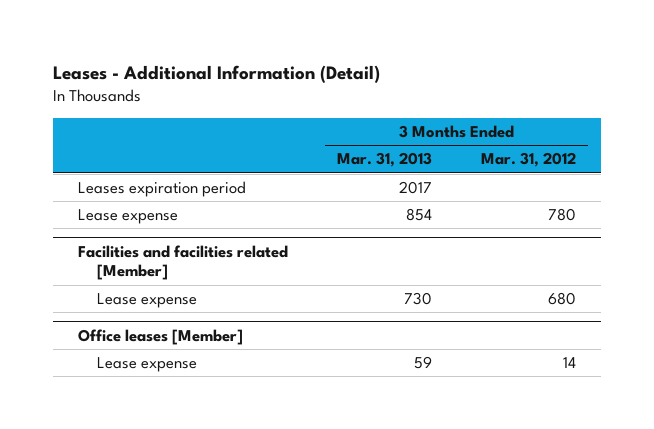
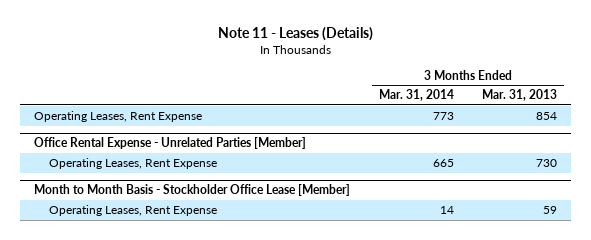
[53,65,381,84] Leases - Additional Information (Detail) -> [217,27,373,42] Note 11 - Leases (Details)
[481,152,577,168] Mar. 31, 2012 -> none
none -> [378,89,454,102] Mar. 31, 2014
[77,181,246,198] Leases expiration period -> none
[77,244,288,281] Facilities and facilities related [Member] -> none
[77,328,243,345] Office leases [Member] -> none
[77,209,178,225] Lease expense -> [34,111,203,123] Operating Leases, Rent Expense
none -> [34,137,307,150] Office Rental Expense - Unrelated Parties [Member]
[97,293,198,309] Lease expense -> [48,158,217,170] Operating Leases, Rent Expense
none -> [34,184,351,197] Month to Month Basis - Stockholder Office Lease [Member]
[97,357,198,373] Lease expense -> [48,205,217,217] Operating Leases, Rent Expense

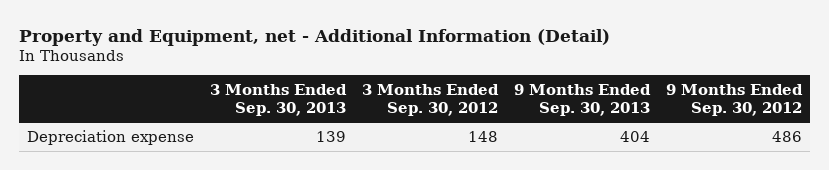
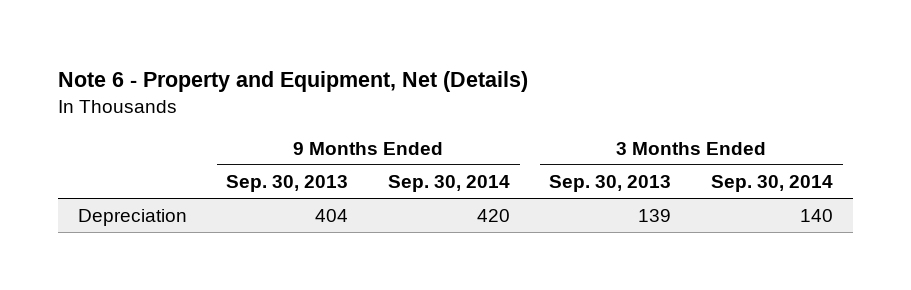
[19,28,611,46] Property and Equipment, net - Additional Information (Detail) -> [58,71,529,93] Note 6 - Property and Equipment, Net (Details)
[362,83,500,117] 3 Months Ended Sep. 30, 2012 -> none
[665,83,803,117] 9 Months Ended Sep. 30, 2012 -> none
none -> [387,174,510,192] Sep. 30, 2014
none -> [711,174,834,192] Sep. 30, 2014
[27,130,195,146] Depreciation expense -> [77,209,187,227] Depreciation

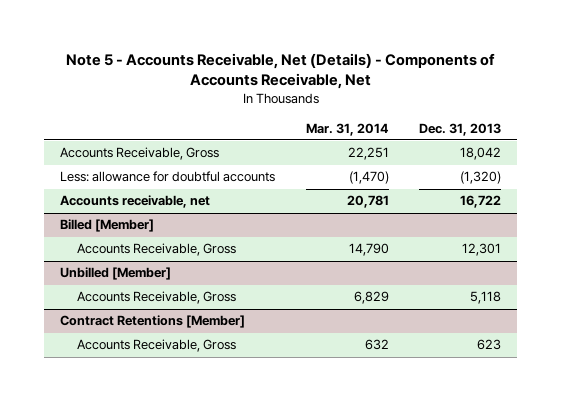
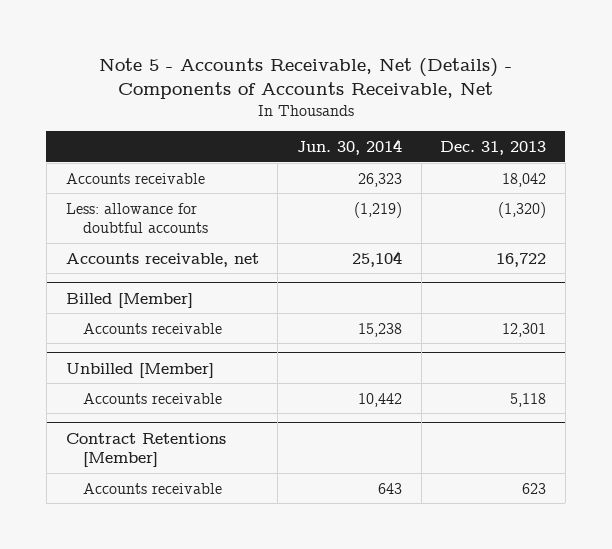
[305,122,389,136] Mar. 31, 2014 -> none
none -> [296,139,402,156] Jun. 30, 2014
[59,147,219,161] Accounts Receivable, Gross -> [65,172,205,184] Accounts receivable
[77,243,237,257] Accounts Receivable, Gross -> [82,322,222,334] Accounts receivable
[77,291,237,305] Accounts Receivable, Gross -> [82,392,222,404] Accounts receivable
[77,339,237,353] Accounts Receivable, Gross -> [82,482,222,494] Accounts receivable

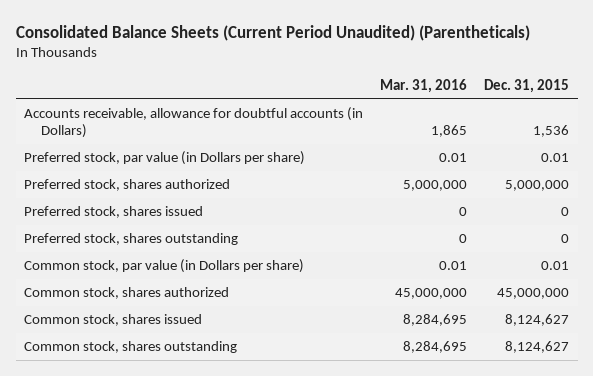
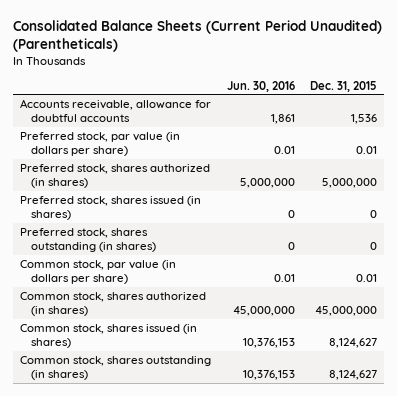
[380,78,468,93] Mar. 31, 2016 -> none
none -> [226,80,295,92] Jun. 30, 2016
[24,107,364,139] Accounts receivable, allowance for doubtful accounts (in Dollars) -> [20,99,212,123] Accounts receivable, allowance for doubtful accounts
[24,151,306,166] Preferred stock, par value (in Dollars per share) -> [20,132,181,157] Preferred stock, par value (in dollars per share)
[24,179,231,192] Preferred stock, shares authorized -> [20,164,211,189] Preferred stock, shares authorized (in shares)
[24,206,204,219] Preferred stock, shares issued -> [20,196,202,221] Preferred stock, shares issued (in shares)
[24,233,239,246] Preferred stock, shares outstanding -> [20,228,157,253] Preferred stock, shares outstanding (in shares)
[24,259,305,274] Common stock, par value (in Dollars per share) -> [20,260,177,285] Common stock, par value (in dollars per share)
[24,287,230,300] Common stock, shares authorized -> [20,292,207,317] Common stock, shares authorized (in shares)
[24,314,203,327] Common stock, shares issued -> [20,324,198,349] Common stock, shares issued (in shares)
[24,341,238,354] Common stock, shares outstanding -> [20,356,212,381] Common stock, shares outstanding (in shares)

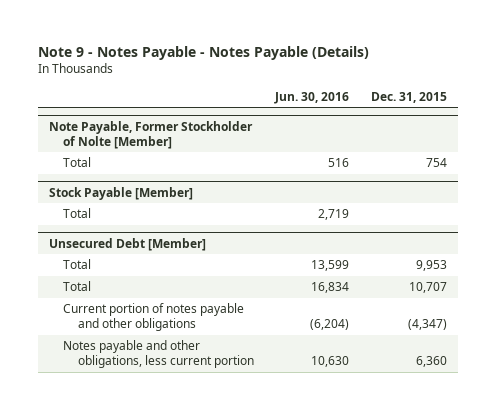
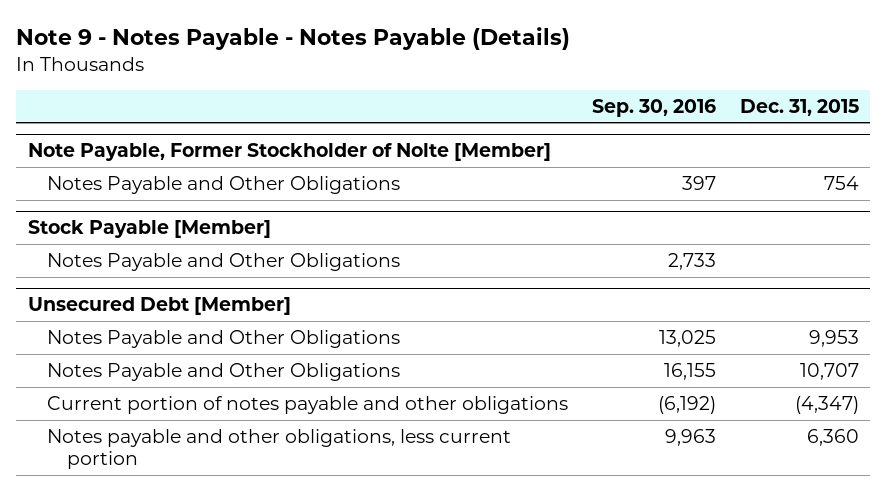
[274,91,350,104] Jun. 30, 2016 -> none
none -> [591,98,716,117] Sep. 30, 2016
[63,157,92,168] Total -> [47,175,401,194] Notes Payable and Other Obligations
[63,208,92,219] Total -> [47,252,401,271] Notes Payable and Other Obligations
[63,259,92,270] Total -> [47,329,401,348] Notes Payable and Other Obligations
[63,281,92,292] Total -> [47,362,401,381] Notes Payable and Other Obligations

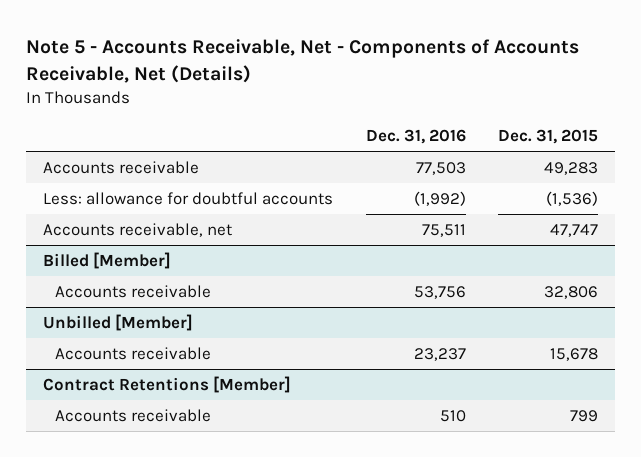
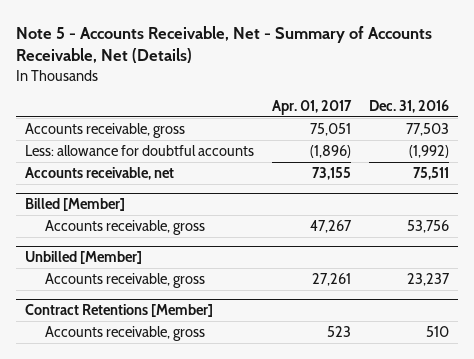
[26,39,580,83] Note 5 - Accounts Receivable, Net - Components of Accounts Receivable, Net (Details) -> [16,25,433,64] Note 5 - Accounts Receivable, Net - Summary of Accounts Receivable, Net (Details)
[498,128,599,144] Dec. 31, 2015 -> none
none -> [272,100,353,116] Apr. 01, 2017
[42,160,199,174] Accounts receivable -> [25,122,186,138] Accounts receivable, gross
[54,284,211,298] Accounts receivable -> [44,219,205,235] Accounts receivable, gross
[54,346,211,360] Accounts receivable -> [44,272,205,288] Accounts receivable, gross
[54,408,211,422] Accounts receivable -> [44,325,205,341] Accounts receivable, gross

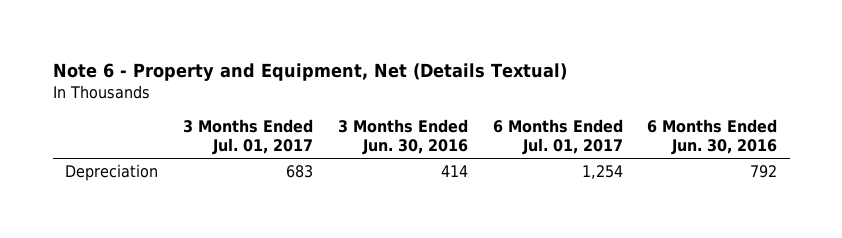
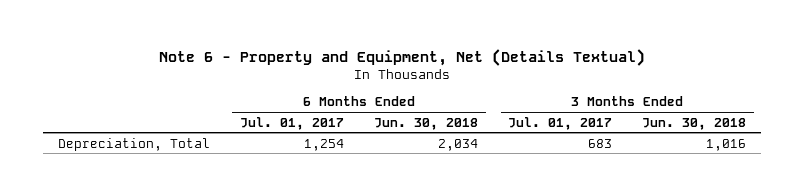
[337,118,468,156] 3 Months Ended Jun. 30, 2016 -> none
[647,118,778,156] 6 Months Ended Jun. 30, 2016 -> none
none -> [374,117,479,130] Jun. 30, 2018
none -> [642,117,747,130] Jun. 30, 2018
[64,164,158,182] Depreciation -> [57,137,210,151] Depreciation, Total

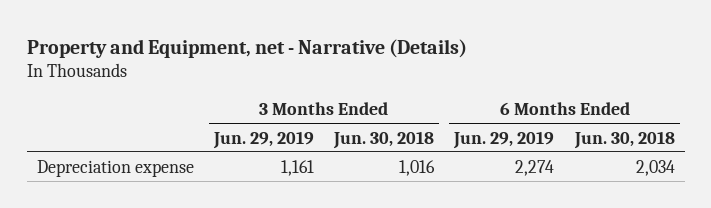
[159,49,646,67] Note 6 - Property and Equipment, Net (Details Textual) -> [26,38,467,58] Property and Equipment, net - Narrative (Details)
[239,116,344,130] Jul. 01, 2017 -> none
[508,116,613,130] Jul. 01, 2017 -> none
none -> [213,130,315,149] Jun. 29, 2019
none -> [453,130,555,149] Jun. 29, 2019
[57,137,210,151] Depreciation, Total -> [36,160,194,178] Depreciation expense

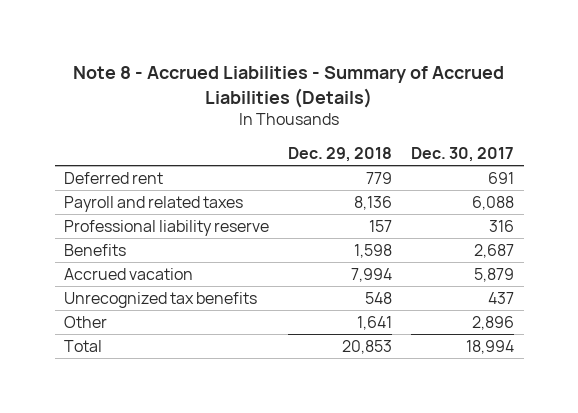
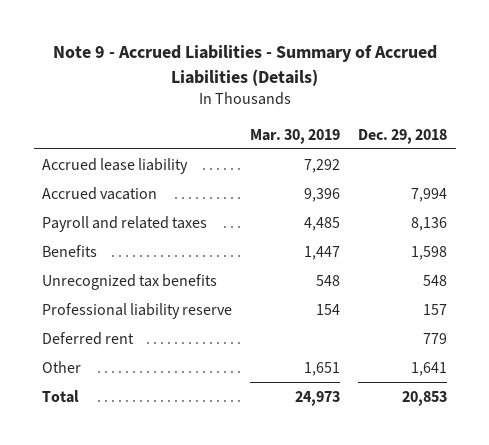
[73,66,505,108] Note 8 - Accrued Liabilities - Summary of Accrued Liabilities (Details) -> [52,45,437,86] Note 9 - Accrued Liabilities - Summary of Accrued Liabilities (Details)
[411,146,515,162] Dec. 30, 2017 -> none
none -> [250,128,341,144] Mar. 30, 2019
none -> [42,157,189,174] Accrued lease liability
[64,267,194,280] Accrued vacation -> [42,186,158,200] Accrued vacation
[64,219,270,236] Professional liability reserve -> [42,302,233,319] Professional liability reserve
[64,171,164,184] Deferred rent -> [42,331,135,345] Deferred rent

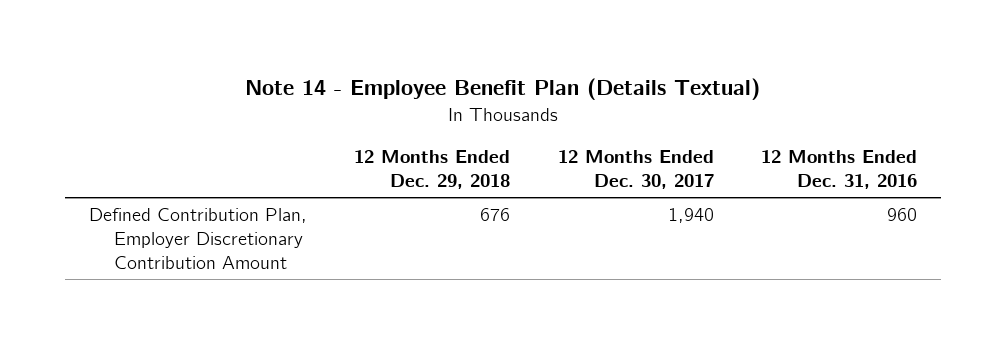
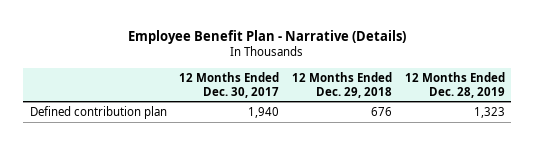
[245,78,761,101] Note 14 - Employee Benefit Plan (Details Textual) -> [128,30,407,45] Employee Benefit Plan - Narrative (Details)
[761,150,918,190] 12 Months Ended Dec. 31, 2016 -> none
none -> [404,71,505,98] 12 Months Ended Dec. 28, 2019
[88,208,307,270] Defined Contribution Plan, Employer Discretionary Contribution Amount -> [29,105,167,119] Defined contribution plan

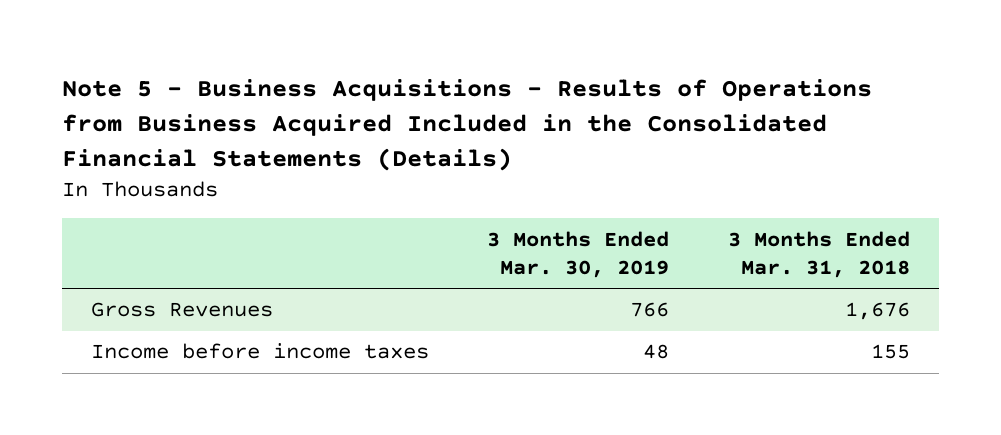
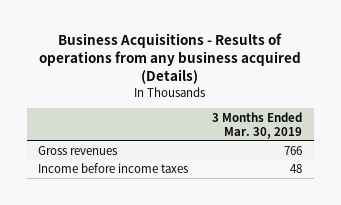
[61,79,872,171] Note 5 - Business Acquisitions - Results of Operations from Business Acquired Included in the Consolidated Financial Statements (Details) -> [39,32,302,84] Business Acquisitions - Results of operations from any business acquired (Details)
[727,230,910,279] 3 Months Ended Mar. 31, 2018 -> none
[90,302,273,318] Gross Revenues -> [38,146,118,156] Gross revenues

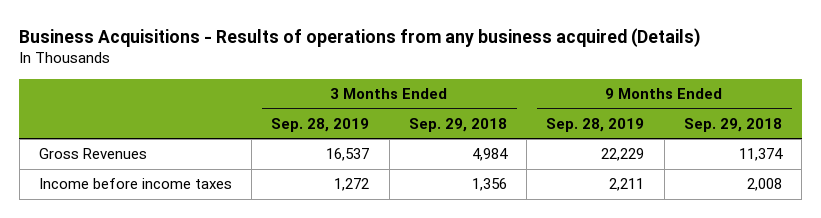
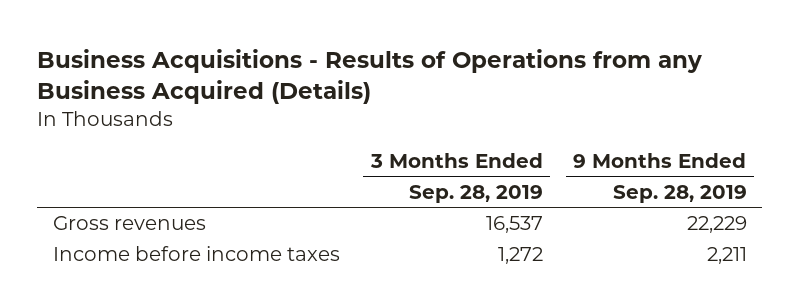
[19,27,702,47] Business Acquisitions - Results of operations from any business acquired (Details) -> [37,49,703,105] Business Acquisitions - Results of Operations from any Business Acquired (Details)
[408,117,507,132] Sep. 29, 2018 -> none
[683,117,782,132] Sep. 29, 2018 -> none
[38,148,147,160] Gross Revenues -> [52,216,206,231] Gross revenues

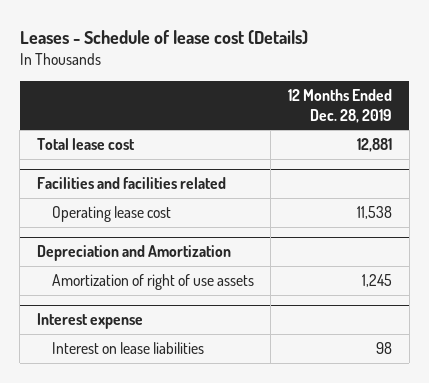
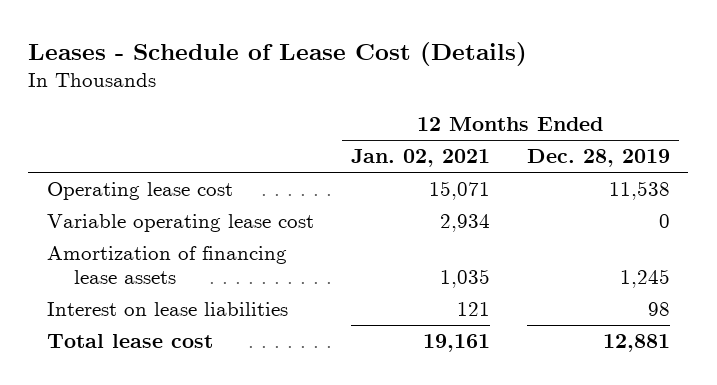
[19,30,308,46] Leases - Schedule of lease cost (Details) -> [28,41,528,66] Leases - Schedule of Lease Cost (Details)
none -> [350,149,490,168] Jan. 02, 2021
[37,177,227,190] Facilities and facilities related -> none
[37,245,232,262] Depreciation and Amortization -> none
[37,313,144,330] Interest expense -> none
none -> [46,214,314,233] Variable operating lease cost
[51,274,254,291] Amortization of right of use assets -> [46,246,287,284] Amortization of financing lease assets
[37,138,136,151] Total lease cost -> [46,334,213,349] Total lease cost

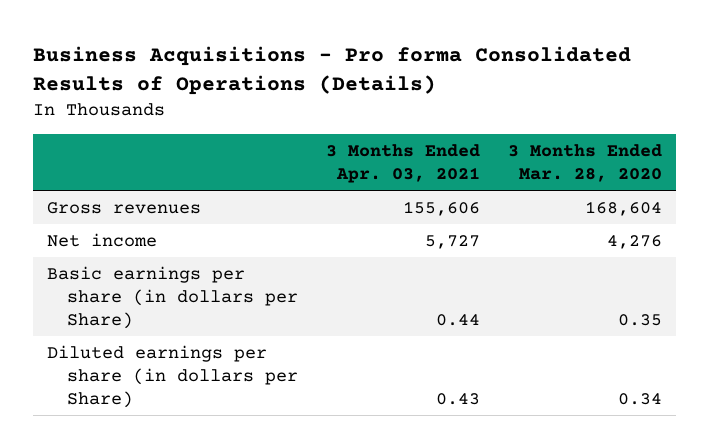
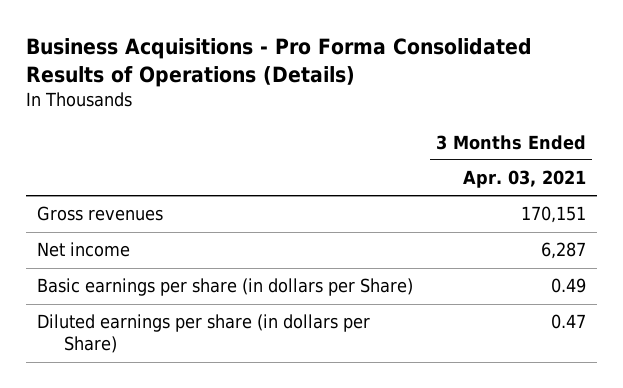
[32,46,631,96] Business Acquisitions - Pro forma Consolidated Results of Operations (Details) -> [26,38,533,87] Business Acquisitions - Pro Forma Consolidated Results of Operations (Details)
[508,143,663,182] 3 Months Ended Mar. 28, 2020 -> none
[403,200,481,216] 155,606 -> [520,206,586,224] 170,151
[425,234,481,249] 5,727 -> [540,242,586,260] 6,287
[436,313,481,326] 0.44 -> [550,278,586,294] 0.49
[436,392,481,405] 0.43 -> [550,314,586,330] 0.47

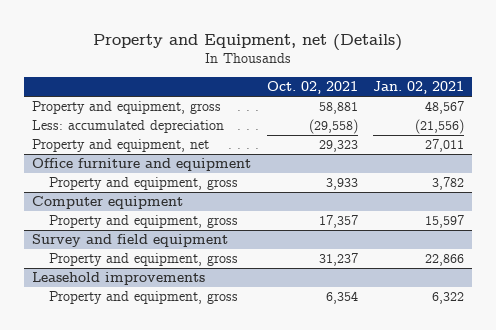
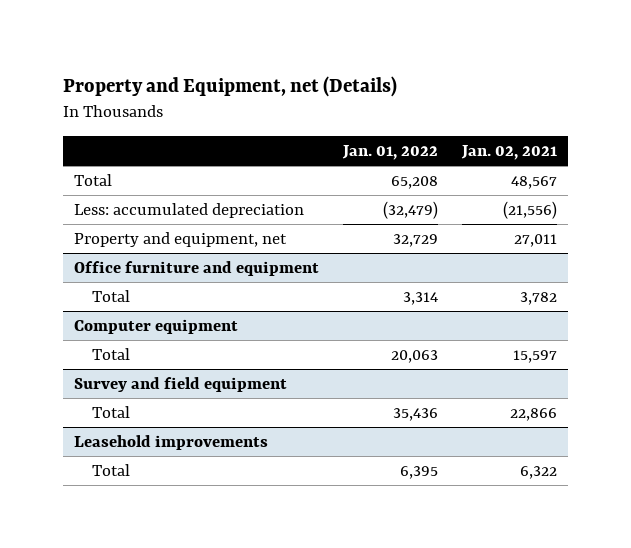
[266,81,358,95] Oct. 02, 2021 -> none
none -> [341,145,438,161] Jan. 01, 2022
[31,101,221,115] Property and equipment, gross -> [74,173,113,186] Total
[49,177,239,191] Property and equipment, gross -> [92,289,131,302] Total
[49,215,239,229] Property and equipment, gross -> [92,347,131,360] Total
[49,253,239,267] Property and equipment, gross -> [92,405,131,418] Total
[49,291,239,305] Property and equipment, gross -> [92,463,131,476] Total

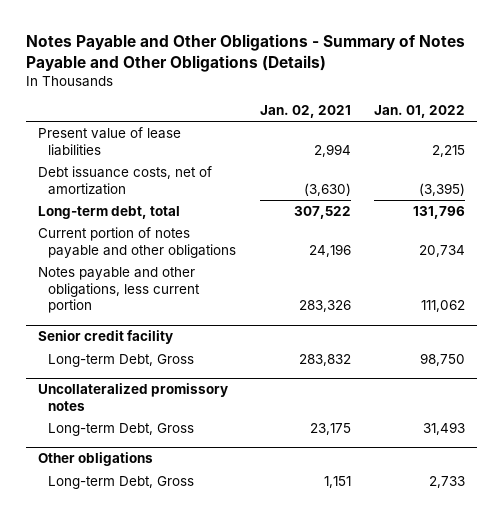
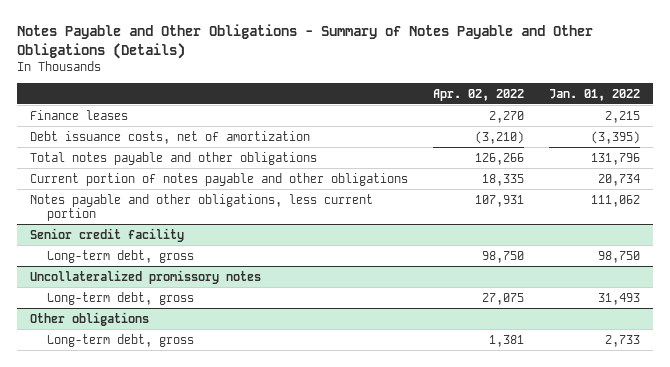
[259,104,351,118] Jan. 02, 2021 -> none
none -> [433,88,525,101] Apr. 02, 2022
[38,127,182,156] Present value of lease liabilities -> [29,109,128,120] Finance leases
[38,206,181,220] Long-term debt, total -> [29,151,317,165] Total notes payable and other obligations
[48,354,195,368] Long-term Debt, Gross -> [46,249,194,263] Long-term debt, gross
[48,423,195,437] Long-term Debt, Gross -> [46,291,194,305] Long-term debt, gross
[48,476,195,490] Long-term Debt, Gross -> [46,333,194,347] Long-term debt, gross

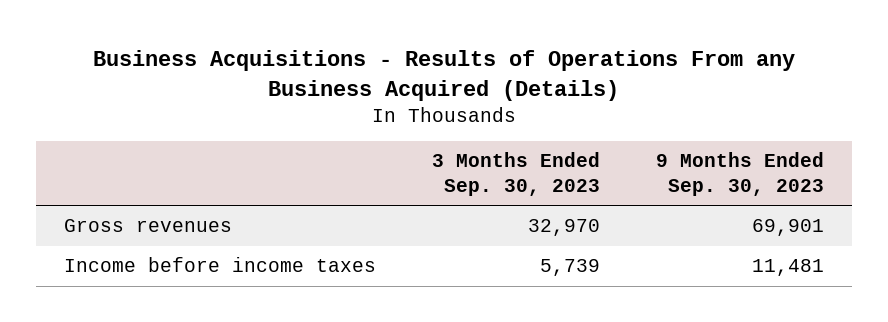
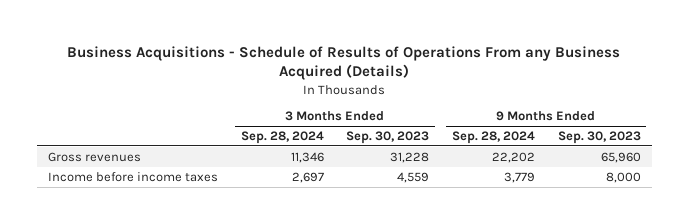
[92,49,795,101] Business Acquisitions - Results of Operations From any Business Acquired (Details) -> [67,45,621,81] Business Acquisitions - Schedule of Results of Operations From any Business Acquired (Details)
none -> [240,131,324,145] Sep. 28, 2024
none -> [451,131,535,145] Sep. 28, 2024
[527,219,600,237] 32,970 -> [390,151,430,163] 31,228
[752,219,825,237] 69,901 -> [600,151,641,163] 65,960
[539,259,600,277] 5,739 -> [397,171,430,183] 4,559
[752,259,825,277] 11,481 -> [605,171,641,183] 8,000

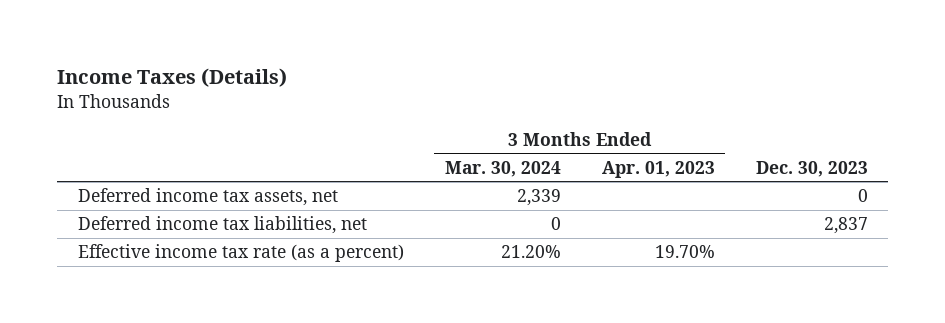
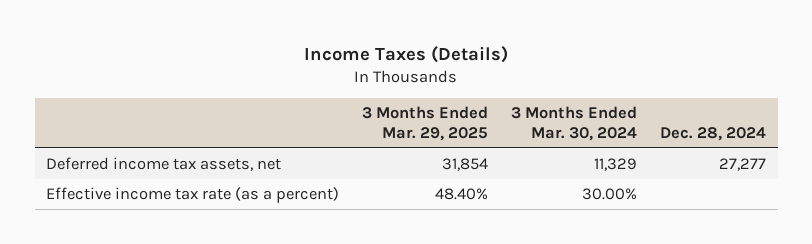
[601,160,715,178] Apr. 01, 2023 -> none
[755,160,868,177] Dec. 30, 2023 -> none
none -> [362,106,489,141] 3 Months Ended Mar. 29, 2025
none -> [660,126,767,141] Dec. 28, 2024
[77,216,367,235] Deferred income tax liabilities, net -> none
[516,189,561,207] 2,339 -> [594,158,638,172] 11,329
[500,245,561,259] 21.20% -> [582,188,638,201] 30.00%

